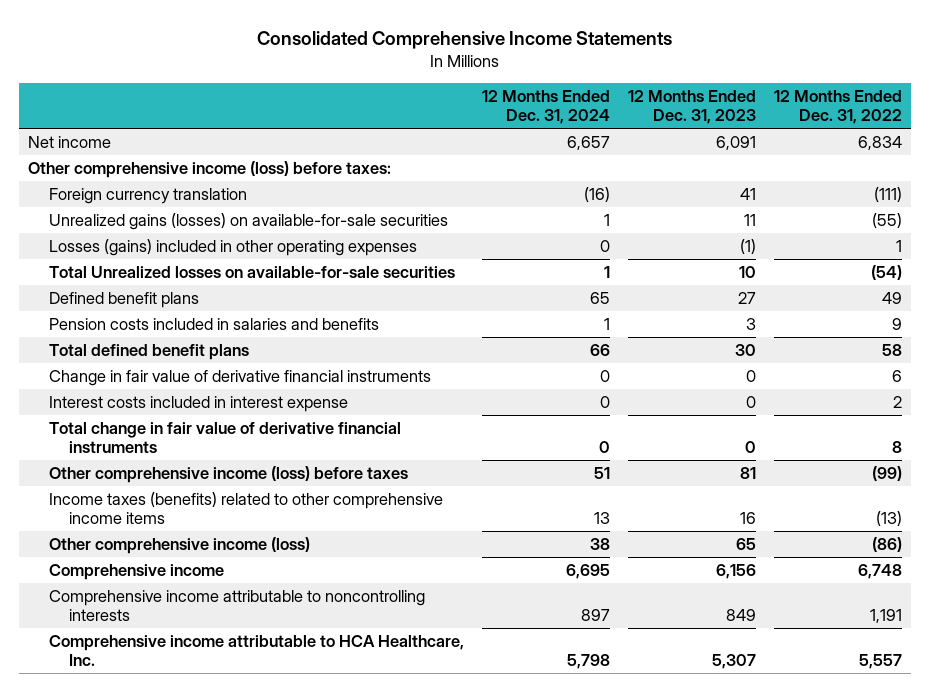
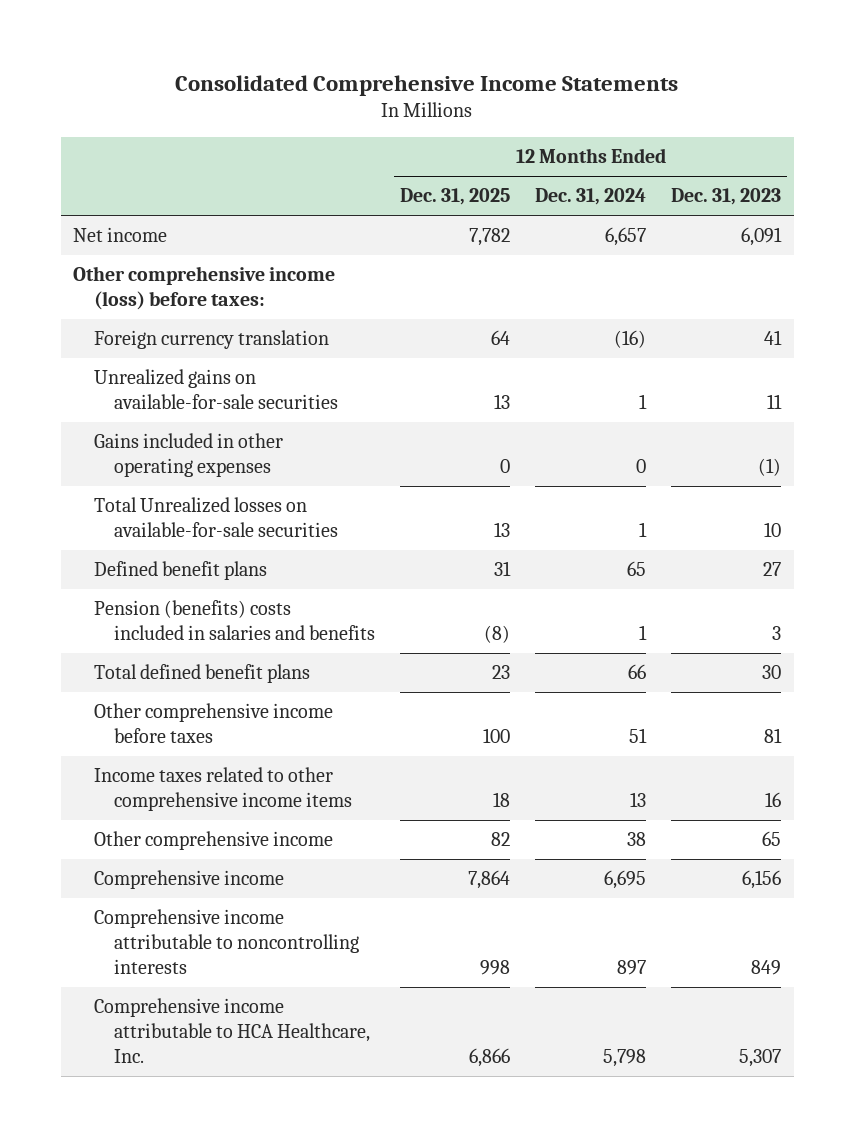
[774,90,903,125] 12 Months Ended Dec. 31, 2022 -> none
none -> [400,188,511,206] Dec. 31, 2025
[48,213,448,231] Unrealized gains (losses) on available-for-sale securities -> [93,369,339,409] Unrealized gains on available-for-sale securities
[48,239,417,257] Losses (gains) included in other operating expenses -> [93,433,283,477] Gains included in other operating expenses
[48,318,379,331] Pension costs included in salaries and benefits -> [93,600,376,640] Pension (benefits) costs included in salaries and benefits
[48,370,431,387] Change in fair value of derivative financial instruments -> none
[48,396,348,413] Interest costs included in interest expense -> none
[48,422,401,454] Total change in fair value of derivative financial instruments -> none
[48,466,408,484] Other comprehensive income (loss) before taxes -> [93,703,333,743] Other comprehensive income before taxes
[48,492,443,525] Income taxes (benefits) related to other comprehensive income items -> [93,767,353,811] Income taxes related to other comprehensive income items
[48,537,310,555] Other comprehensive income (loss) -> [93,831,333,851] Other comprehensive income

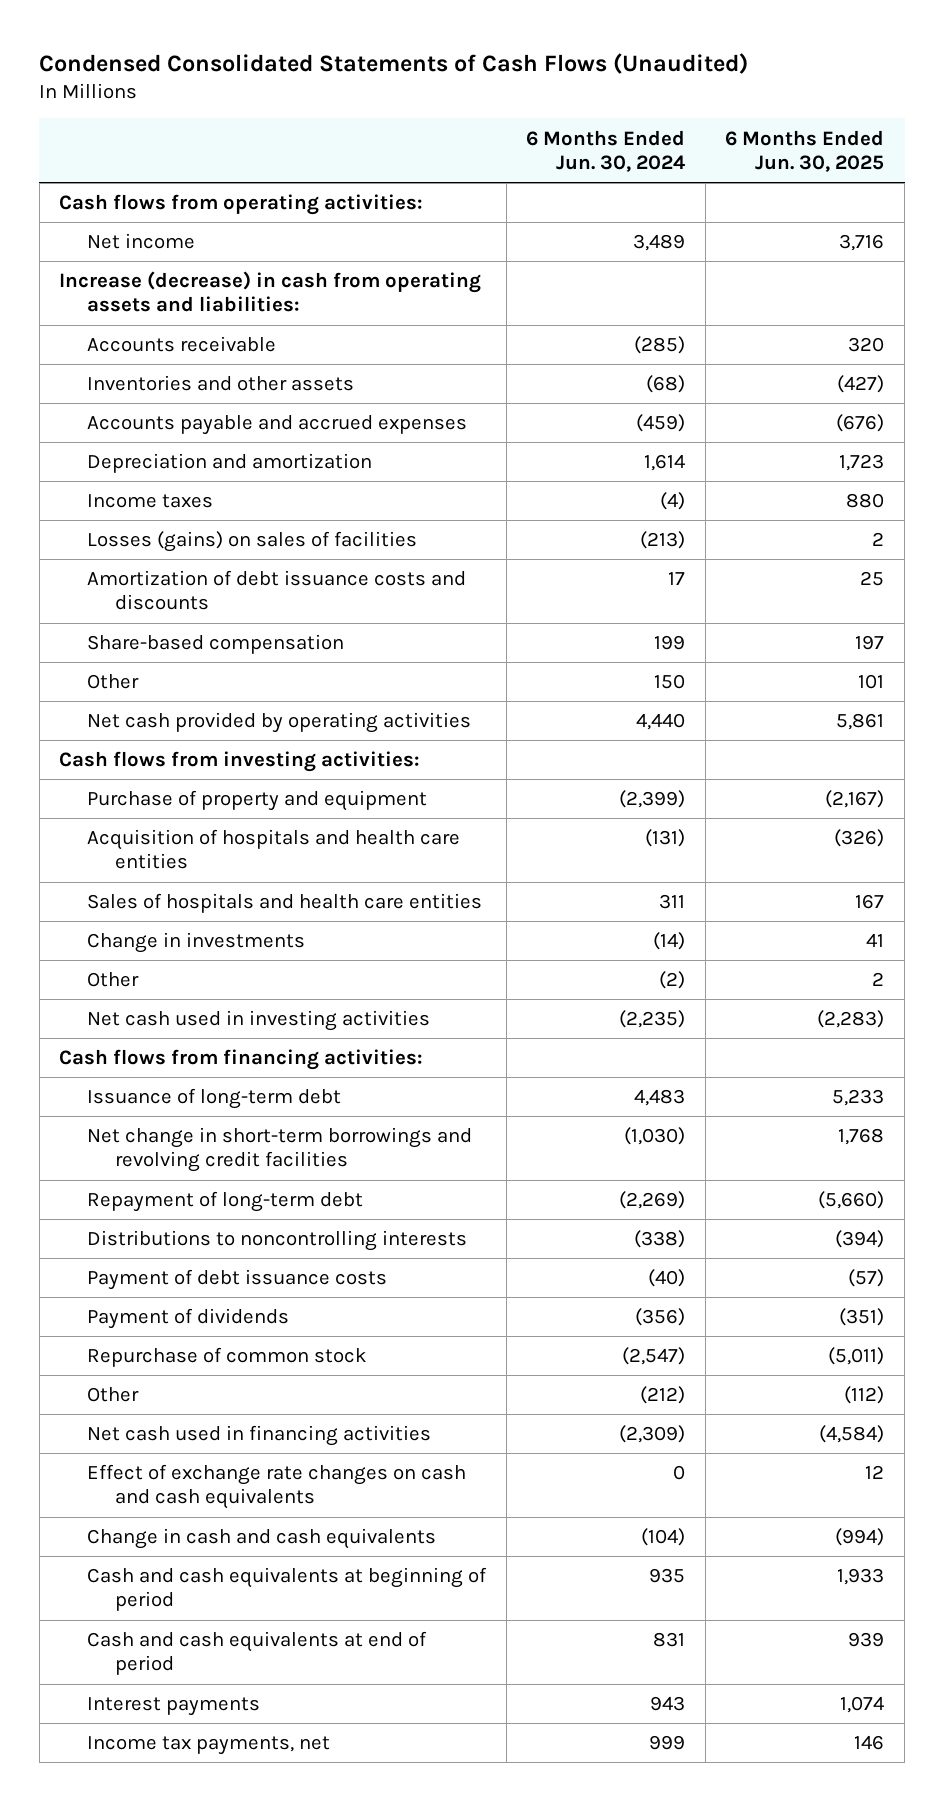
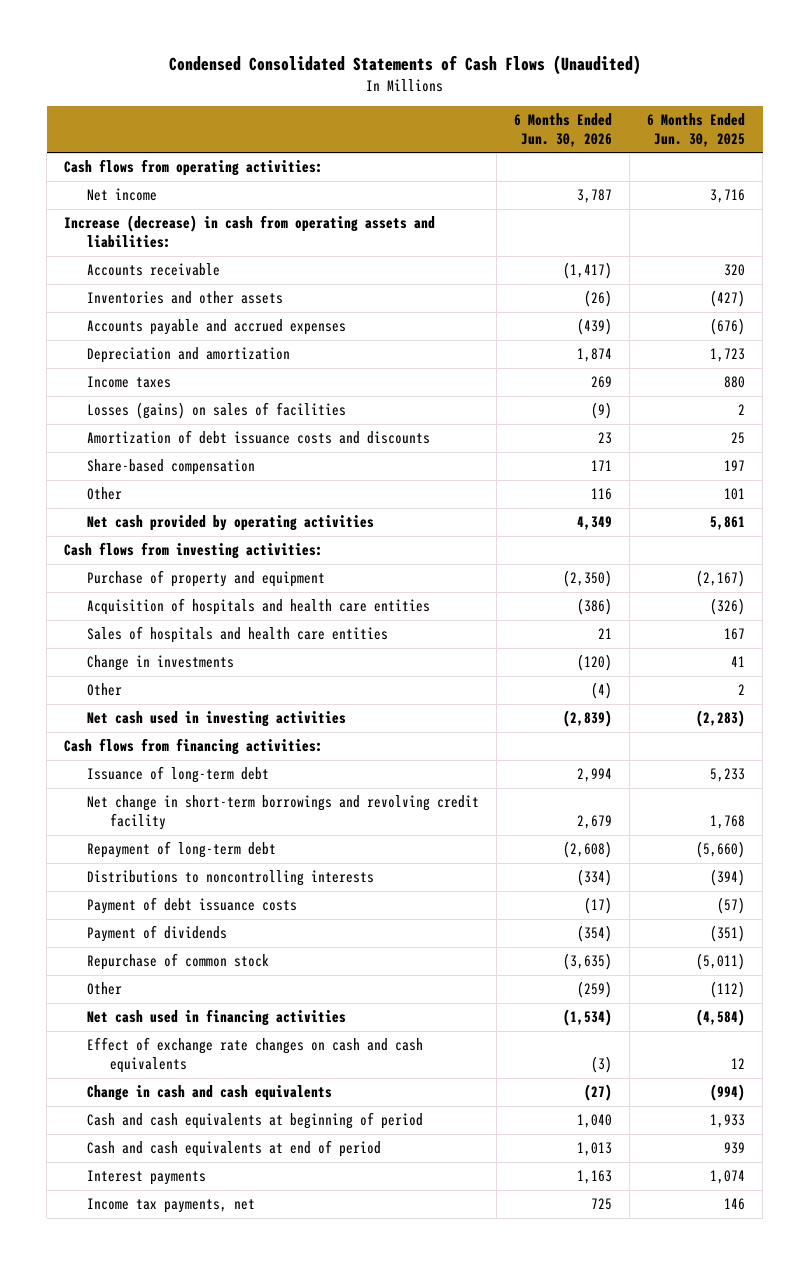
[526,129,686,172] 6 Months Ended Jun. 30, 2024 -> none
none -> [513,113,612,147] 6 Months Ended Jun. 30, 2026
[87,1127,473,1173] Net change in short-term borrowings and revolving credit facilities -> [86,795,479,830] Net change in short-term borrowings and revolving credit facility

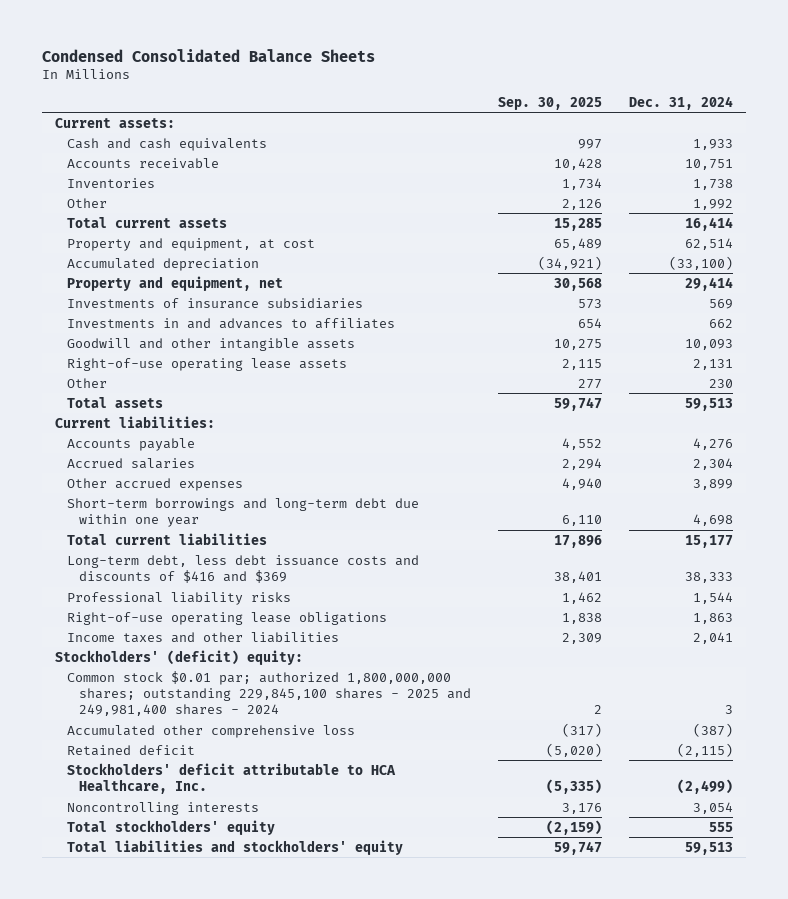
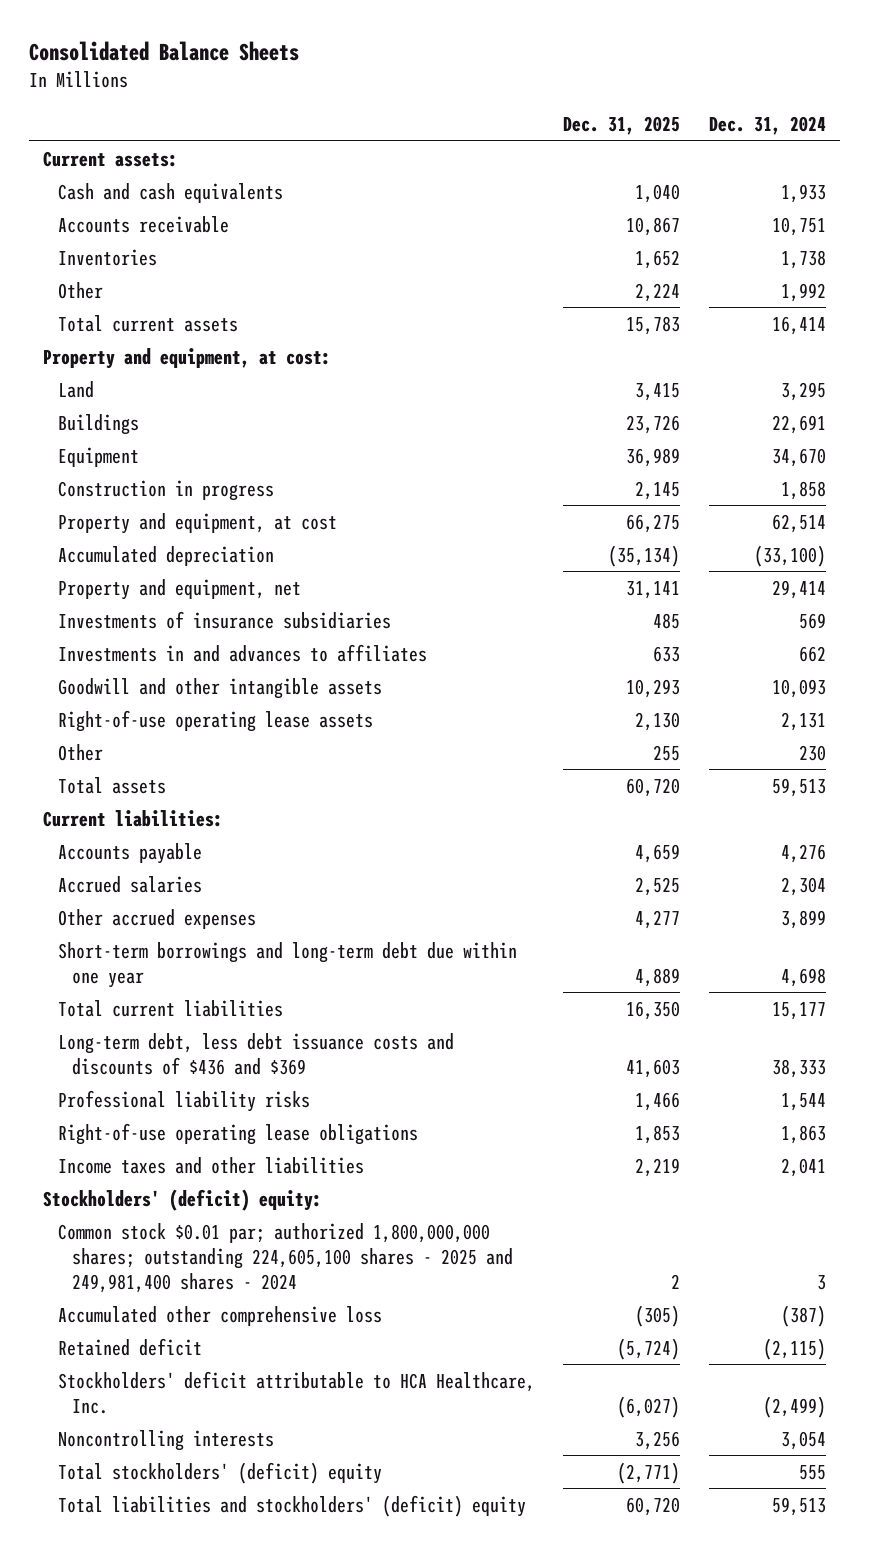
[41,48,375,62] Condensed Consolidated Balance Sheets -> [29,41,300,62] Consolidated Balance Sheets
[498,96,603,110] Sep. 30, 2025 -> none
none -> [563,116,681,136] Dec. 31, 2025
none -> [43,347,332,369] Property and equipment, at cost:
none -> [57,380,94,398] Land
none -> [57,413,139,435] Buildings
none -> [57,446,139,467] Equipment
none -> [57,479,274,501] Construction in progress
[67,554,420,583] Long-term debt, less debt issuance costs and discounts of $416 and $369 -> [57,1032,454,1075] Long-term debt, less debt issuance costs and discounts of $436 and $369
[67,670,472,717] Common stock $0.01 par; authorized 1,800,000,000 shares; outstanding 229,845,100 shares - 2025 and 249,981,400 shares - 2024 -> [57,1222,513,1293] Common stock $0.01 par; authorized 1,800,000,000 shares; outstanding 224,605,100 shares - 2025 and 249,981,400 shares - 2024
[67,819,276,835] Total stockholders' equity -> [57,1461,382,1484] Total stockholders' (deficit) equity
[67,839,404,855] Total liabilities and stockholders' equity -> [57,1494,526,1517] Total liabilities and stockholders' (deficit) equity

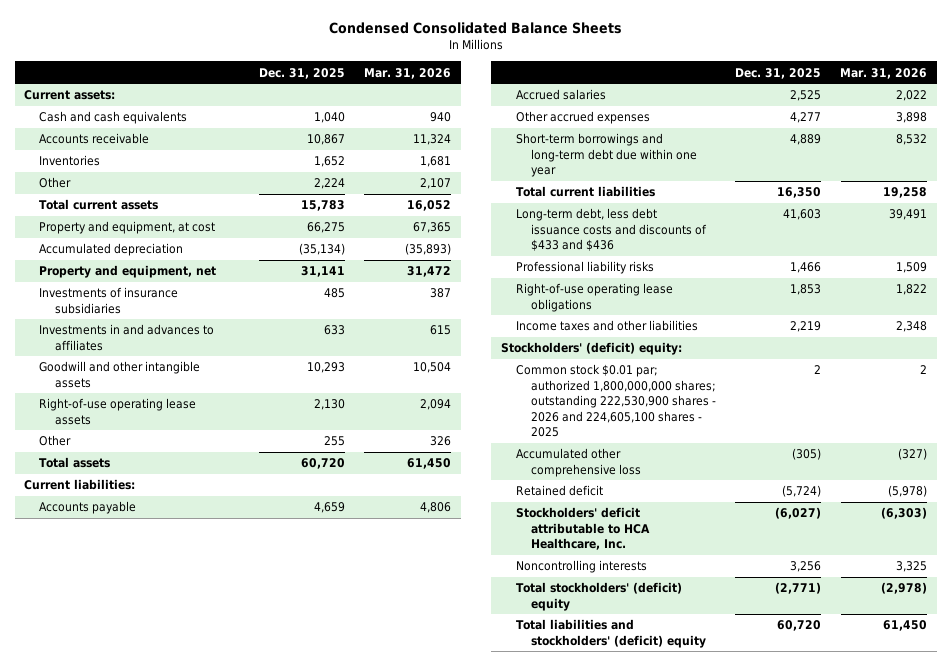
[29,41,300,62] Consolidated Balance Sheets -> [328,22,622,35] Condensed Consolidated Balance Sheets
[708,116,826,136] Dec. 31, 2024 -> none
none -> [364,67,452,79] Mar. 31, 2026
[43,347,332,369] Property and equipment, at cost: -> none
[57,380,94,398] Land -> none
[57,413,139,435] Buildings -> none
[57,446,139,467] Equipment -> none
[57,479,274,501] Construction in progress -> none
[57,1032,454,1075] Long-term debt, less debt issuance costs and discounts of $436 and $369 -> [515,208,707,252] Long-term debt, less debt issuance costs and discounts of $433 and $436
[57,1222,513,1293] Common stock $0.01 par; authorized 1,800,000,000 shares; outstanding 224,605,100 shares - 2025 and 249,981,400 shares - 2024 -> [515,364,716,438] Common stock $0.01 par; authorized 1,800,000,000 shares; outstanding 222,530,900 shares - 2026 and 224,605,100 shares - 2025

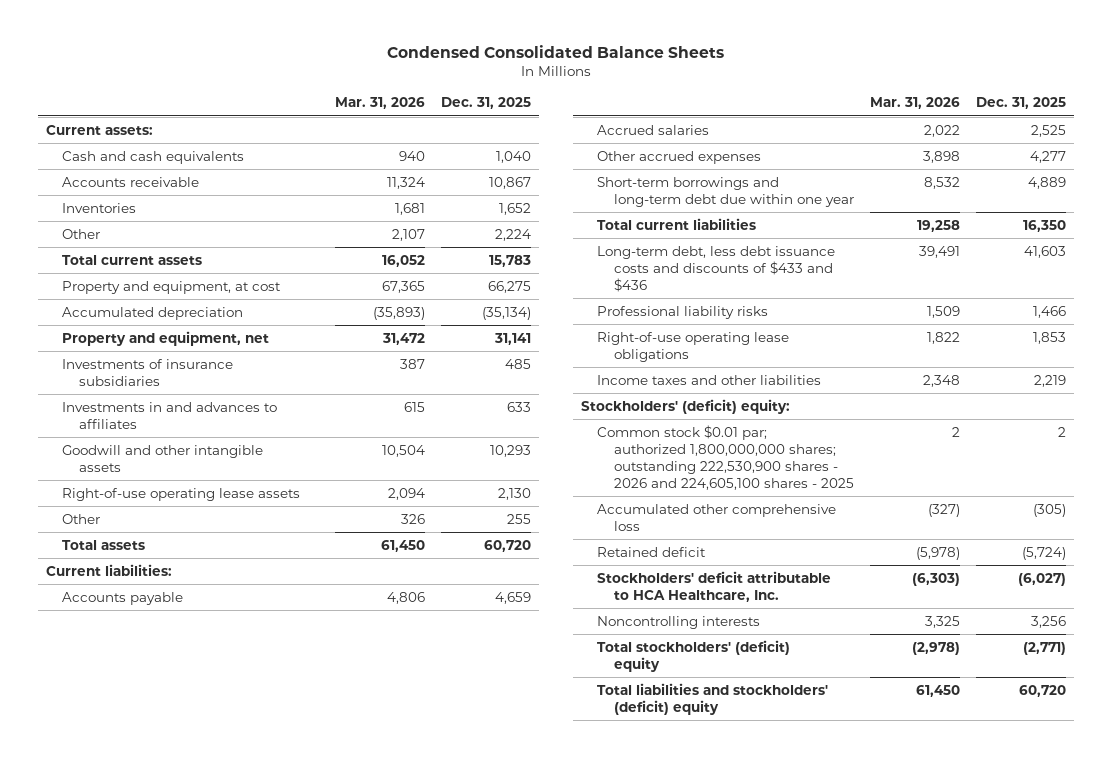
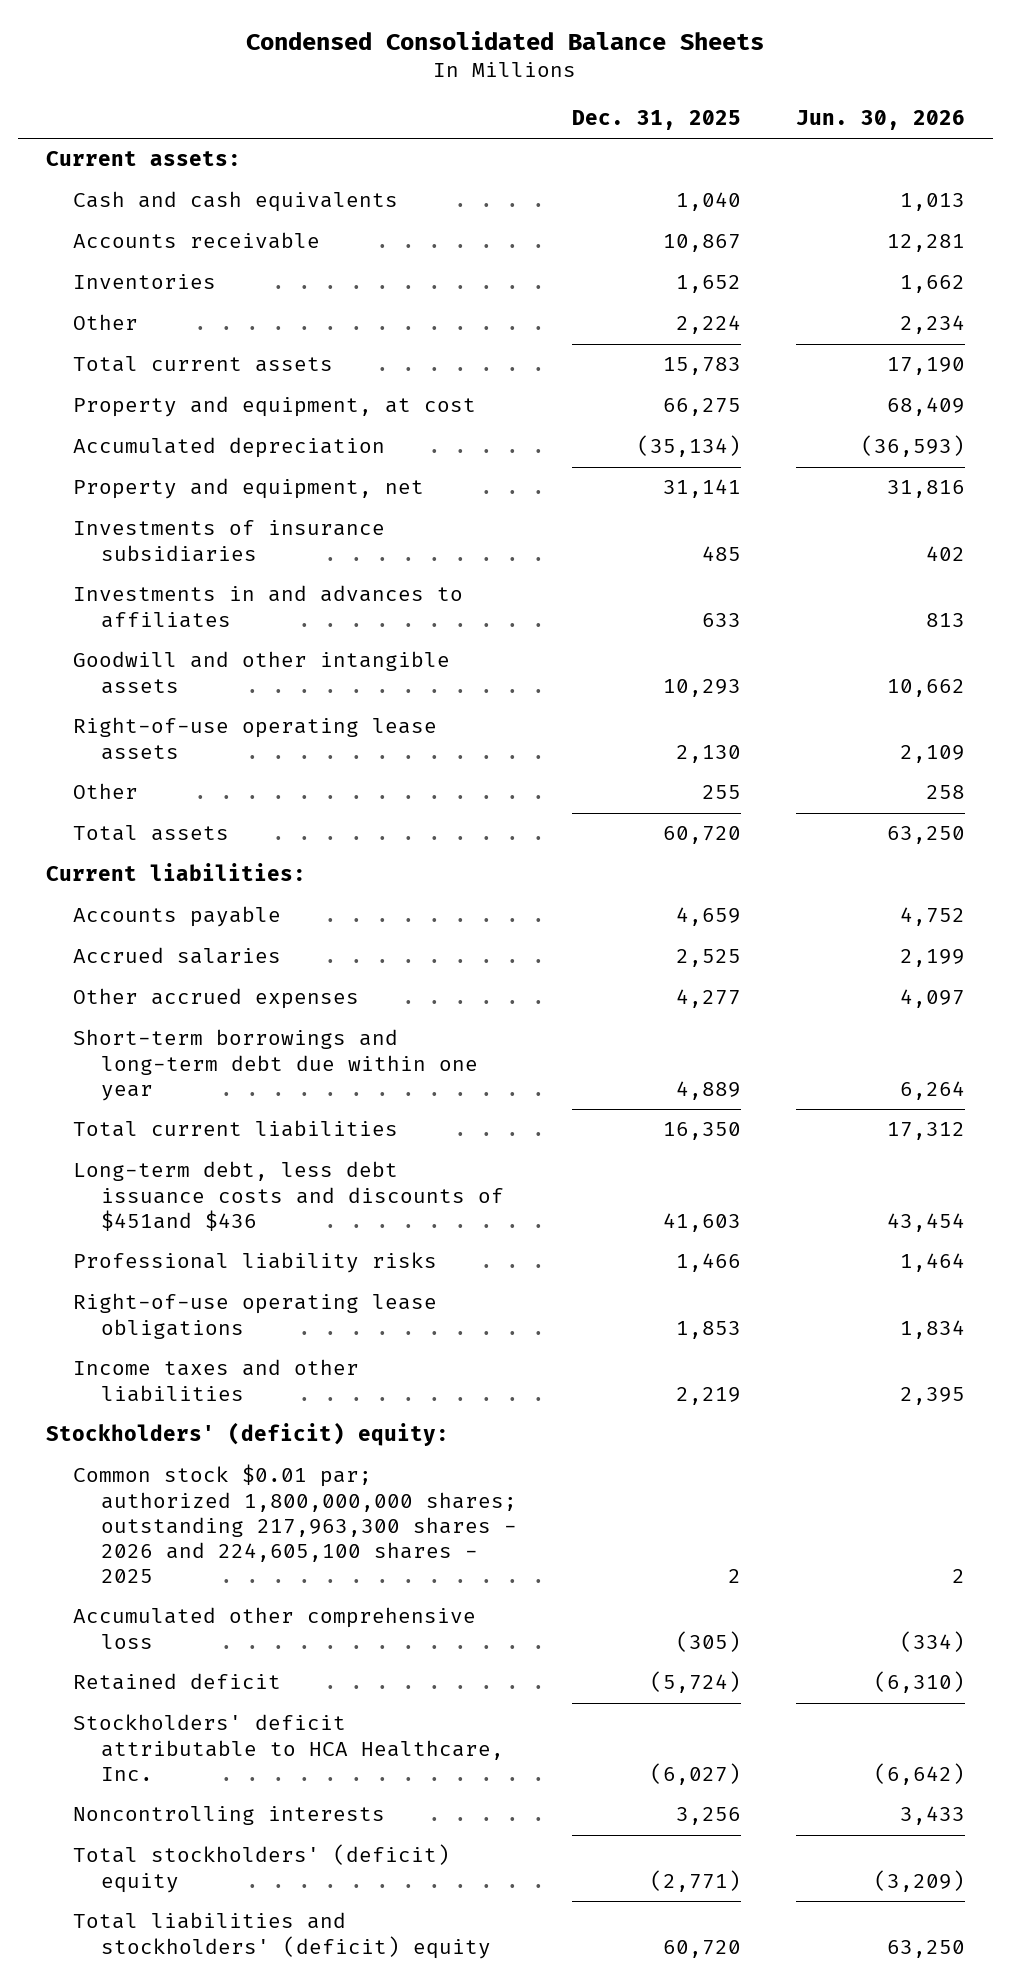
[335,97,426,110] Mar. 31, 2026 -> none
none -> [796,109,966,130] Jun. 30, 2026
[597,245,836,292] Long-term debt, less debt issuance costs and discounts of $433 and $436 -> [73,1161,505,1231] Long-term debt, less debt issuance costs and discounts of $451and $436
[597,424,855,490] Common stock $0.01 par; authorized 1,800,000,000 shares; outstanding 222,530,900 shares - 2026 and 224,605,100 shares - 2025 -> [73,1464,518,1583] Common stock $0.01 par; authorized 1,800,000,000 shares; outstanding 217,963,300 shares - 2026 and 224,605,100 shares - 2025

